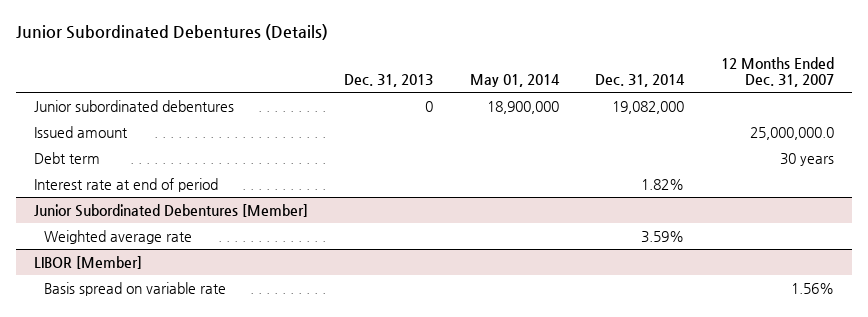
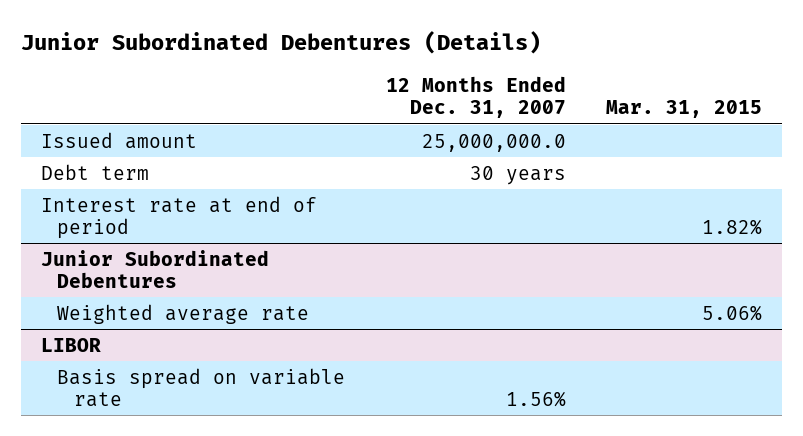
[344,74,434,88] Dec. 31, 2013 -> none
[469,74,560,88] May 01, 2014 -> none
[595,74,686,88] Dec. 31, 2014 -> none
none -> [605,99,762,118] Mar. 31, 2015
[33,99,234,112] Junior subordinated debentures -> none
[33,203,308,217] Junior Subordinated Debentures [Member] -> [41,249,270,288] Junior Subordinated Debentures
[33,255,142,269] LIBOR [Member] -> [41,337,102,352] LIBOR

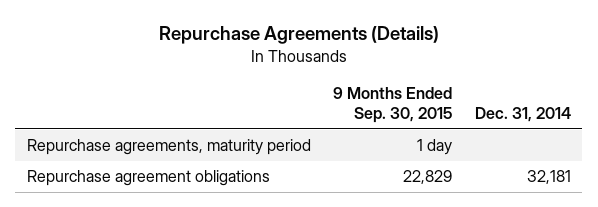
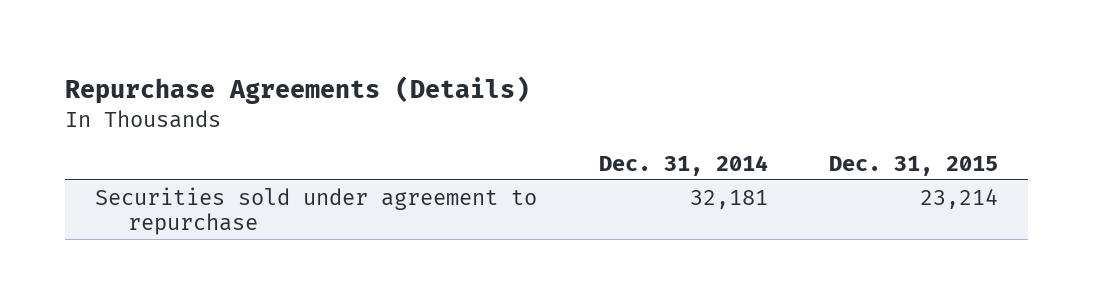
[333,87,453,124] 9 Months Ended Sep. 30, 2015 -> none
none -> [828,156,998,177] Dec. 31, 2015
[26,139,311,156] Repurchase agreements, maturity period -> none
[26,170,270,187] Repurchase agreement obligations -> [95,186,538,236] Securities sold under agreement to repurchase

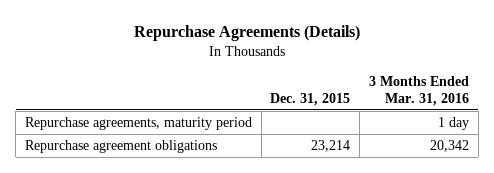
[598,155,768,177] Dec. 31, 2014 -> none
none -> [368,76,469,106] 3 Months Ended Mar. 31, 2016
none -> [24,117,252,131] Repurchase agreements, maturity period
[95,186,538,236] Securities sold under agreement to repurchase -> [24,140,217,154] Repurchase agreement obligations

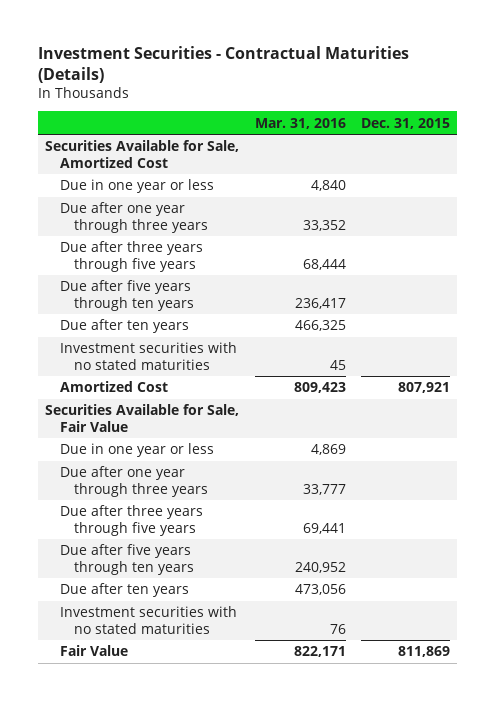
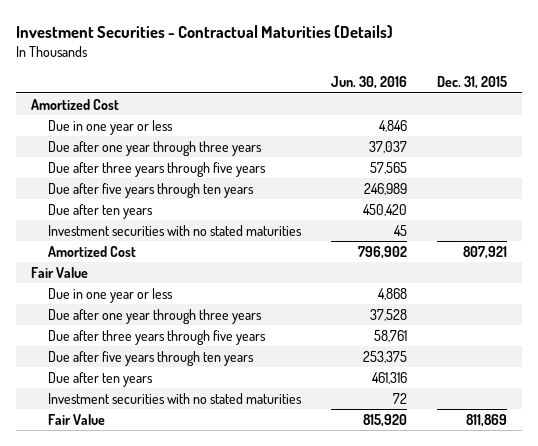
[254,117,346,129] Mar. 31, 2016 -> none
none -> [331,76,408,90] Jun. 30, 2016
[45,140,240,168] Securities Available for Sale, Amortized Cost -> [30,98,119,110] Amortized Cost
[45,404,240,432] Securities Available for Sale, Fair Value -> [30,266,88,278] Fair Value

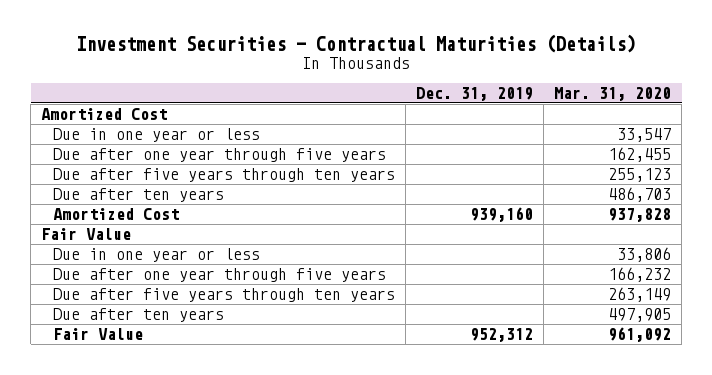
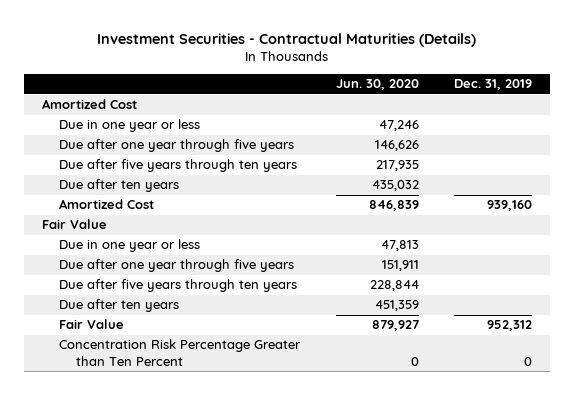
[554,86,672,101] Mar. 31, 2020 -> none
none -> [335,79,419,91] Jun. 30, 2020
none -> [58,339,301,366] Concentration Risk Percentage Greater than Ten Percent

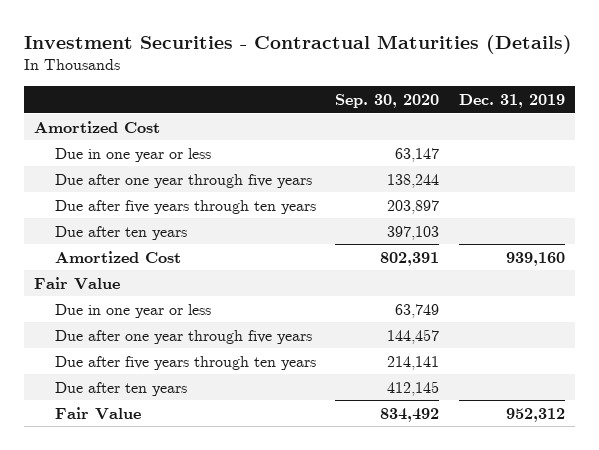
[335,79,419,91] Jun. 30, 2020 -> none
none -> [335,93,440,108] Sep. 30, 2020
[58,339,301,366] Concentration Risk Percentage Greater than Ten Percent -> none

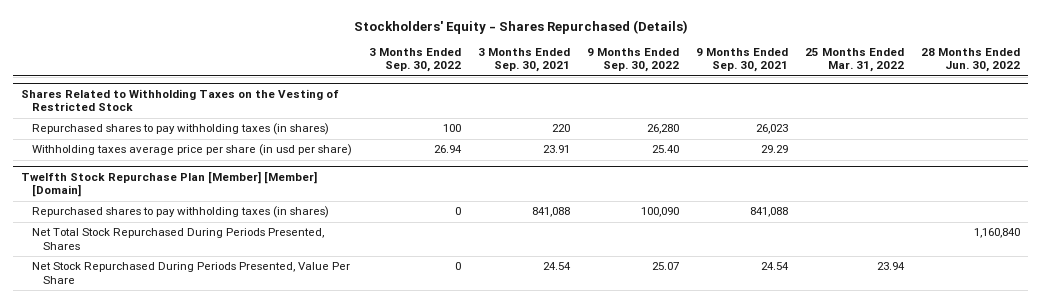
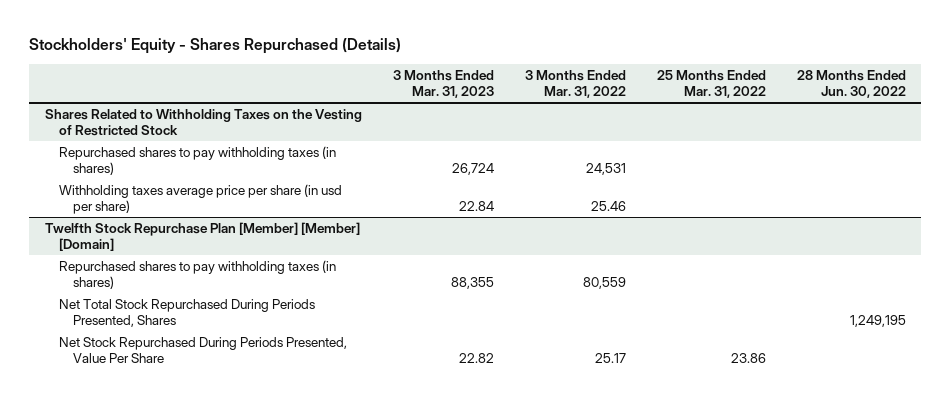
[369,48,462,73] 3 Months Ended Sep. 30, 2022 -> none
[478,48,571,73] 3 Months Ended Sep. 30, 2021 -> none
[587,48,680,73] 9 Months Ended Sep. 30, 2022 -> none
[696,48,789,73] 9 Months Ended Sep. 30, 2021 -> none
none -> [392,69,494,99] 3 Months Ended Mar. 31, 2023
none -> [524,69,626,99] 3 Months Ended Mar. 31, 2022
[973,228,1020,239] 1,160,840 -> [849,315,906,328] 1,249,195
[877,262,906,271] 23.94 -> [730,353,766,364] 23.86

